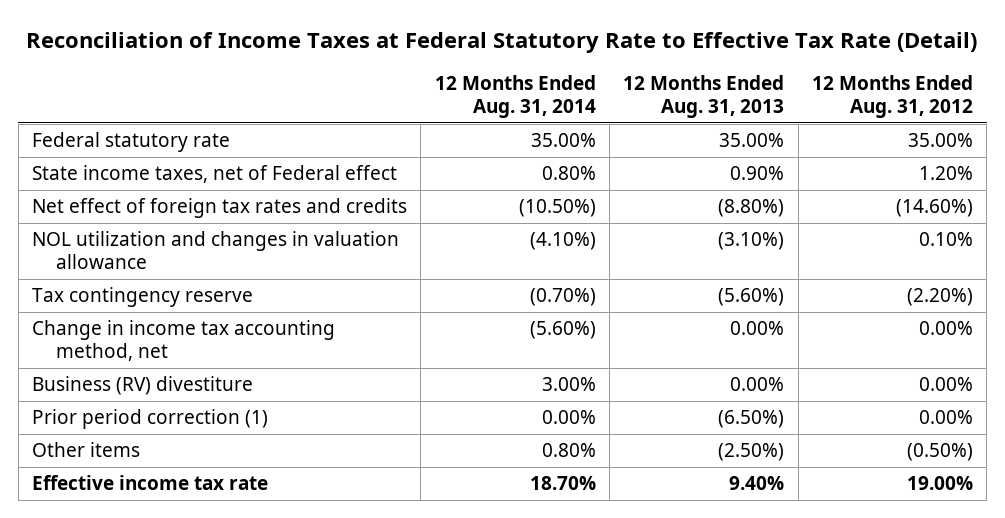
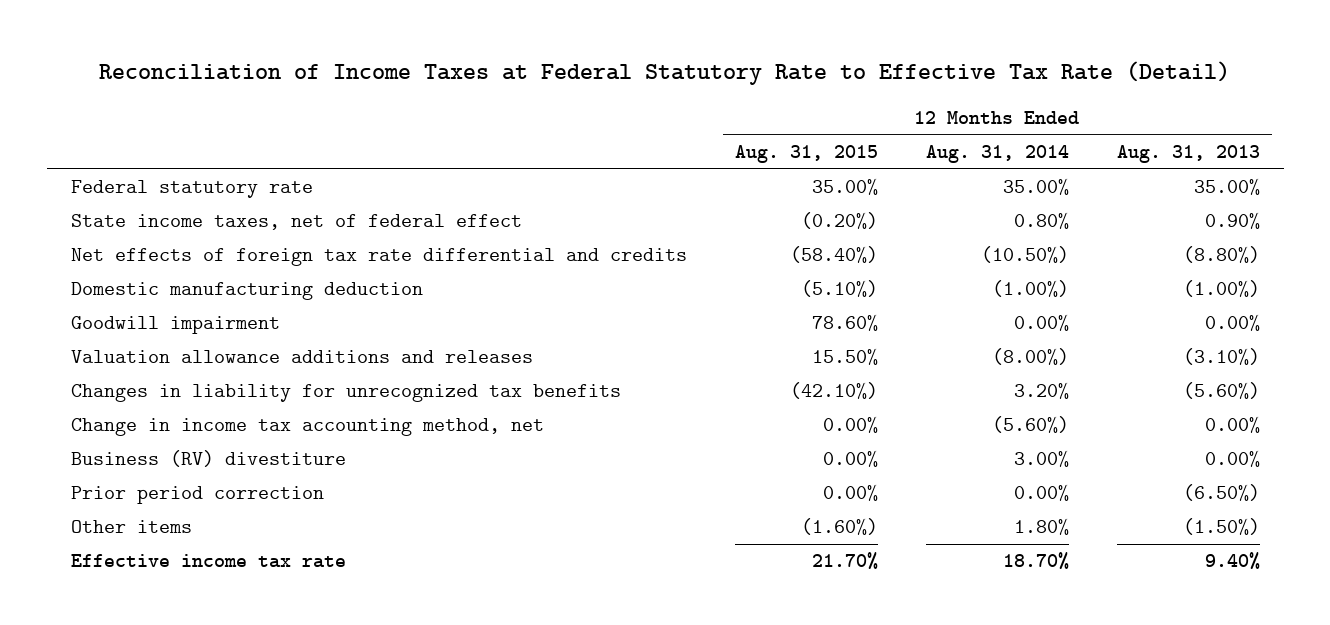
[811,75,973,119] 12 Months Ended Aug. 31, 2012 -> none
none -> [734,145,878,164] Aug. 31, 2015
[31,287,253,308] Tax contingency reserve -> none
[31,165,397,184] State income taxes, net of Federal effect -> [70,214,522,231] State income taxes, net of federal effect
[31,198,407,219] Net effect of foreign tax rates and credits -> [70,248,687,267] Net effects of foreign tax rate differential and credits
none -> [70,282,423,301] Domestic manufacturing deduction
none -> [70,316,280,335] Goodwill impairment
[31,231,399,270] NOL utilization and changes in valuation allowance -> [70,350,533,364] Valuation allowance additions and releases
[529,232,596,251] (4.10%) -> [991,348,1069,366] (8.00%)
none -> [70,384,621,403] Changes in liability for unrecognized tax benefits
[31,409,268,430] Prior period correction (1) -> [70,486,324,505] Prior period correction
[541,443,596,458] 0.80% -> [1013,518,1069,536] 1.80%
[718,443,785,462] (2.50%) -> [1182,518,1260,536] (1.50%)

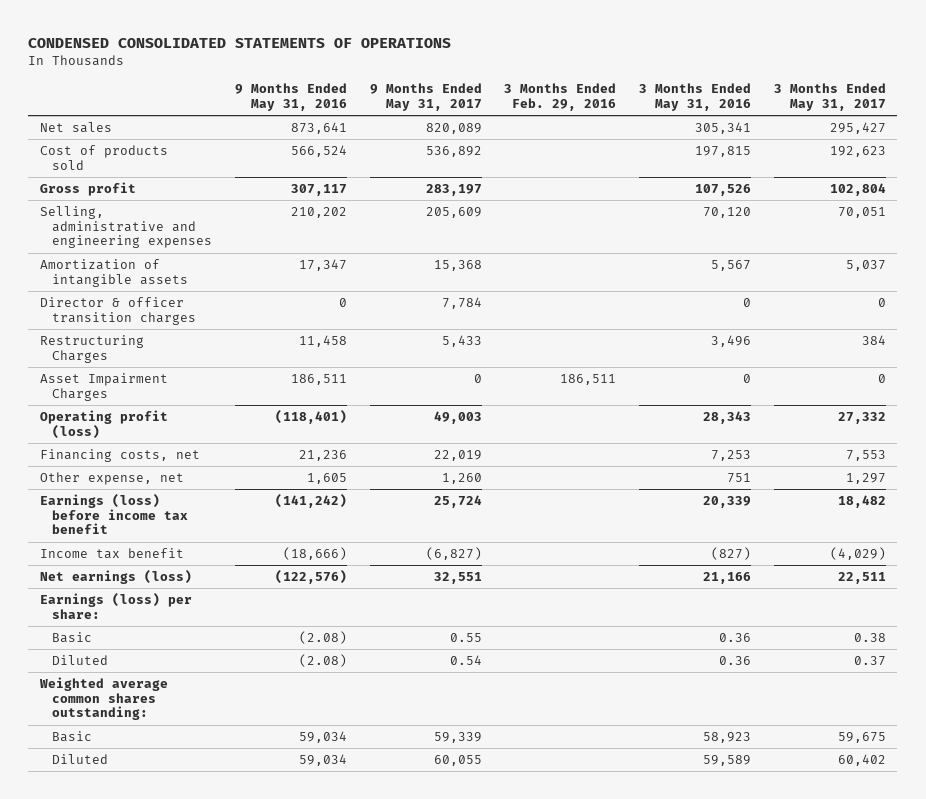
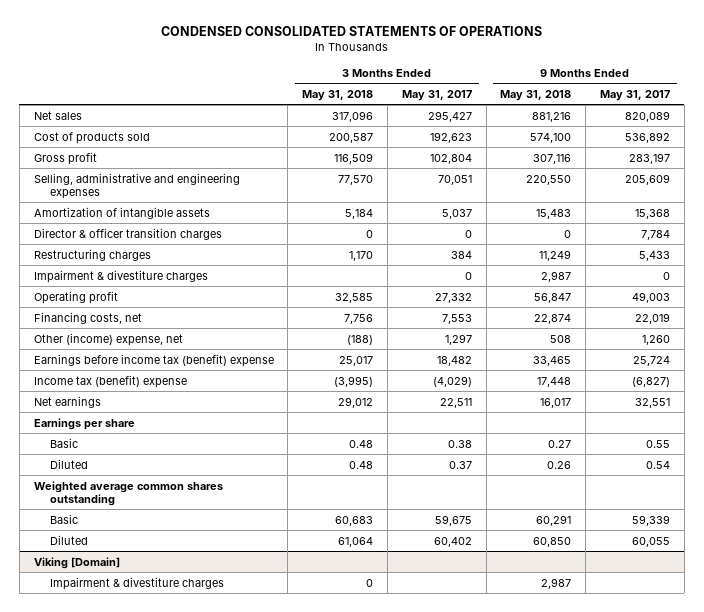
[234,83,347,111] 9 Months Ended May 31, 2016 -> none
[504,83,617,111] 3 Months Ended Feb. 29, 2016 -> none
[639,83,752,111] 3 Months Ended May 31, 2016 -> none
none -> [302,89,374,101] May 31, 2018
none -> [500,89,572,101] May 31, 2018
[39,334,144,363] Restructuring Charges -> [33,248,151,261] Restructuring charges
[39,372,168,401] Asset Impairment Charges -> [33,269,208,283] Impairment & divestiture charges
[39,409,168,439] Operating profit (loss) -> [33,290,118,304] Operating profit
[39,471,184,485] Other expense, net -> [33,332,183,346] Other (income) expense, net
[39,493,188,535] Earnings (loss) before income tax benefit -> [33,353,274,367] Earnings before income tax (benefit) expense
[39,547,184,559] Income tax benefit -> [33,374,187,388] Income tax (benefit) expense
[39,569,192,584] Net earnings (loss) -> [33,395,101,408] Net earnings
[39,592,192,619] Earnings (loss) per share: -> [33,417,135,430] Earnings per share
[38,676,168,721] Weighted average common shares outstanding: -> [33,480,223,506] Weighted average common shares outstanding
none -> [33,556,120,569] Viking [Domain]
none -> [49,576,224,590] Impairment & divestiture charges

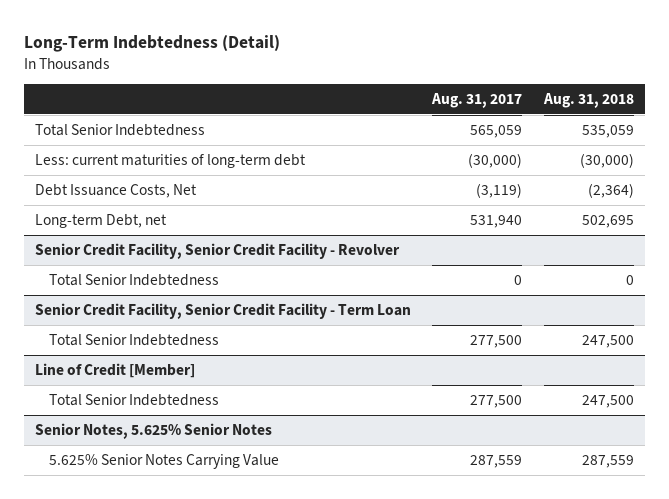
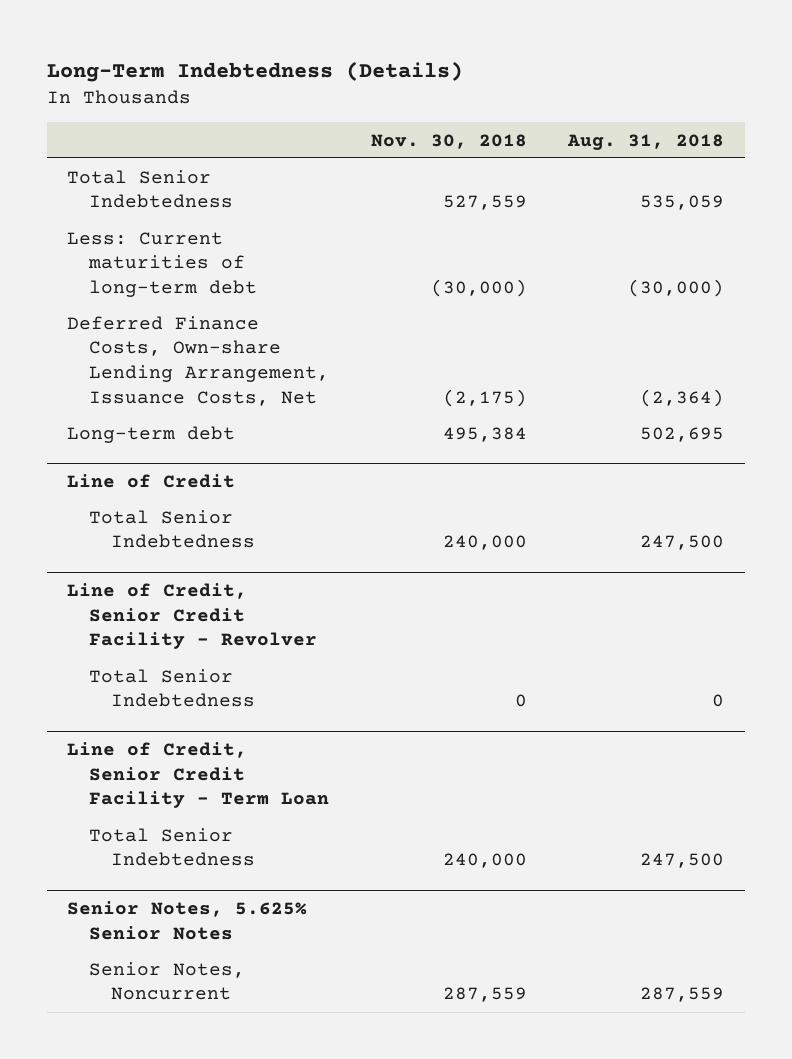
[24,35,281,53] Long-Term Indebtedness (Detail) -> [46,60,463,82] Long-Term Indebtedness (Details)
[431,93,523,109] Aug. 31, 2017 -> none
none -> [370,133,527,149] Nov. 30, 2018
[34,242,400,259] Senior Credit Facility, Senior Credit Facility - Revolver -> none
[49,273,220,286] Total Senior Indebtedness -> none
[34,302,411,319] Senior Credit Facility, Senior Credit Facility - Term Loan -> none
[34,153,306,168] Less: current maturities of long-term debt -> [67,231,258,298] Less: Current maturities of long-term debt
[34,183,197,198] Debt Issuance Costs, Net -> [67,315,330,406] Deferred Finance Costs, Own-share Lending Arrangement, Issuance Costs, Net
[34,213,167,228] Long-term Debt, net -> [67,425,236,443] Long-term debt
none -> [67,473,236,488] Line of Credit
[34,362,195,378] Line of Credit [Member] -> none
none -> [67,582,318,650] Line of Credit, Senior Credit Facility - Revolver
none -> [89,668,256,708] Total Senior Indebtedness
none -> [67,741,330,809] Line of Credit, Senior Credit Facility - Term Loan
[49,453,280,469] 5.625% Senior Notes Carrying Value -> [89,961,246,1001] Senior Notes, Noncurrent

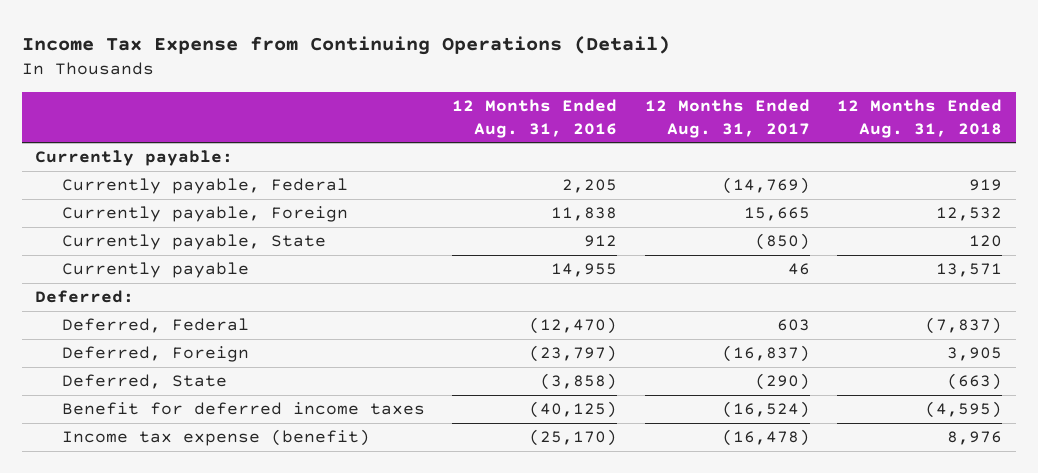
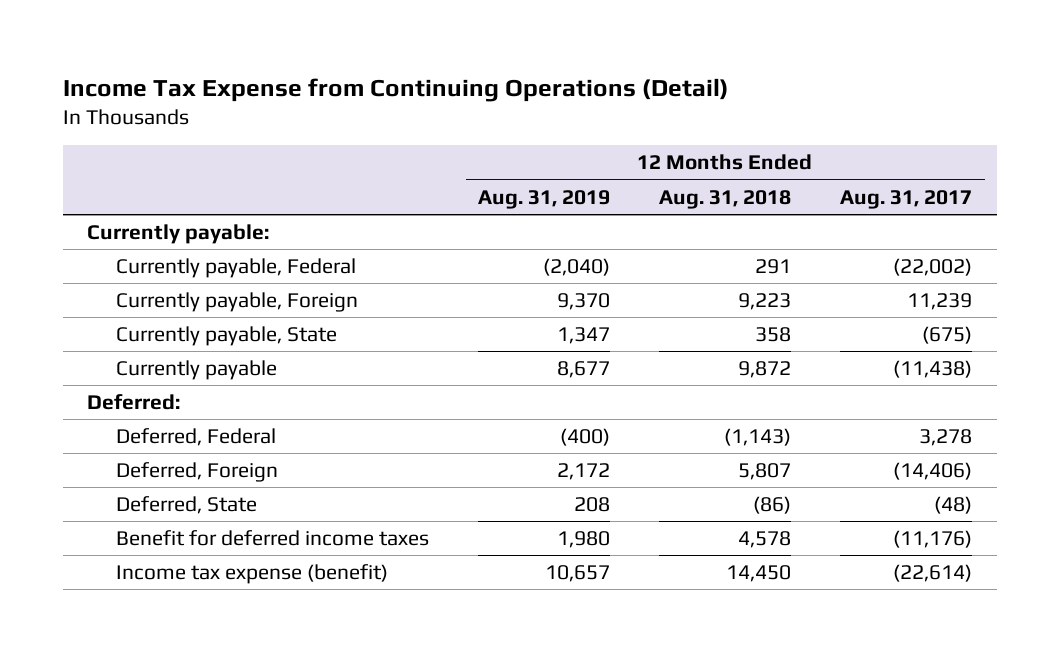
[452,99,618,138] 12 Months Ended Aug. 31, 2016 -> none
none -> [478,189,611,209] Aug. 31, 2019
[721,177,810,195] (14,769) -> [893,258,973,277] (22,002)
[969,179,1003,192] 919 -> [755,259,792,275] 291
[743,207,810,222] 15,665 -> [907,293,973,311] 11,239
[936,207,1003,222] 12,532 -> [738,293,792,311] 9,223
[754,233,810,251] (850) -> [922,326,973,345] (675)
[969,235,1003,248] 120 -> [755,327,792,343] 358
[787,263,810,276] 46 -> [893,360,973,379] (11,438)
[936,263,1003,278] 13,571 -> [738,361,792,379] 9,872
[776,319,810,332] 603 -> [919,429,973,447] 3,278
[925,317,1003,335] (7,837) -> [724,428,792,447] (1,143)
[721,345,810,363] (16,837) -> [893,462,973,481] (14,406)
[947,347,1003,362] 3,905 -> [738,463,792,481] 5,807
[754,373,810,391] (290) -> [934,496,973,515] (48)
[947,373,1003,391] (663) -> [753,496,792,515] (86)
[721,401,810,419] (16,524) -> [893,530,973,549] (11,176)
[925,401,1003,419] (4,595) -> [738,531,792,549] 4,578
[721,429,810,447] (16,478) -> [893,564,973,583] (22,614)
[947,431,1003,446] 8,976 -> [726,565,792,583] 14,450

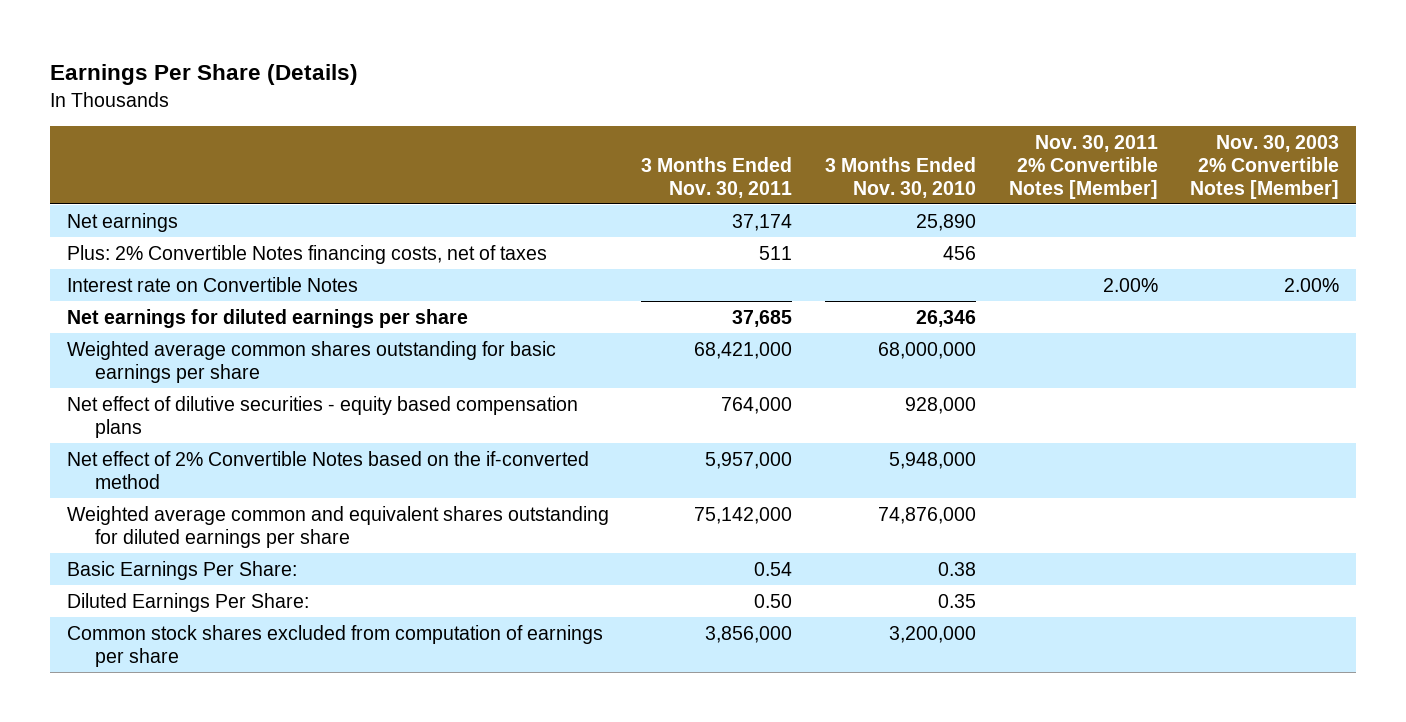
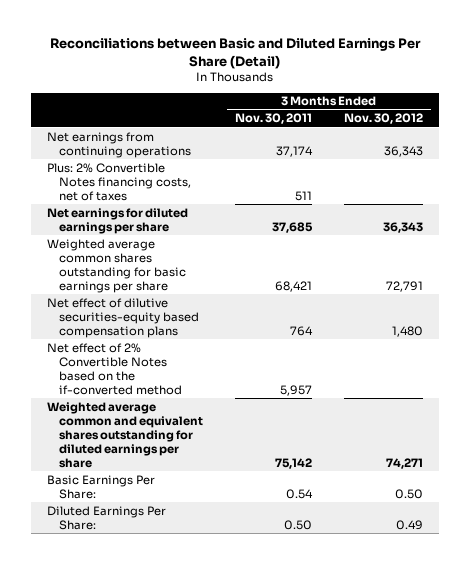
[50,64,359,86] Earnings Per Share (Details) -> [49,38,421,70] Reconciliations between Basic and Diluted Earnings Per Share (Detail)
[824,156,976,198] 3 Months Ended Nov. 30, 2010 -> none
[1008,134,1158,199] Nov. 30, 2011 2% Convertible Notes [Member] -> none
[1190,134,1340,199] Nov. 30, 2003 2% Convertible Notes [Member] -> none
none -> [344,113,424,125] Nov. 30, 2012
[66,212,178,232] Net earnings -> [46,131,191,158] Net earnings from continuing operations
[66,276,358,292] Interest rate on Convertible Notes -> none
[694,341,793,359] 68,421,000 -> [275,280,313,292] 68,421
[66,395,578,438] Net effect of dilutive securities - equity based compensation plans -> [46,297,199,338] Net effect of dilutive securities-equity based compensation plans
[721,396,793,414] 764,000 -> [290,325,314,336] 764
[705,451,793,469] 5,957,000 -> [280,384,313,396] 5,957
[694,506,793,524] 75,142,000 -> [275,457,313,469] 75,142
[66,624,603,667] Common stock shares excluded from computation of earnings per share -> none

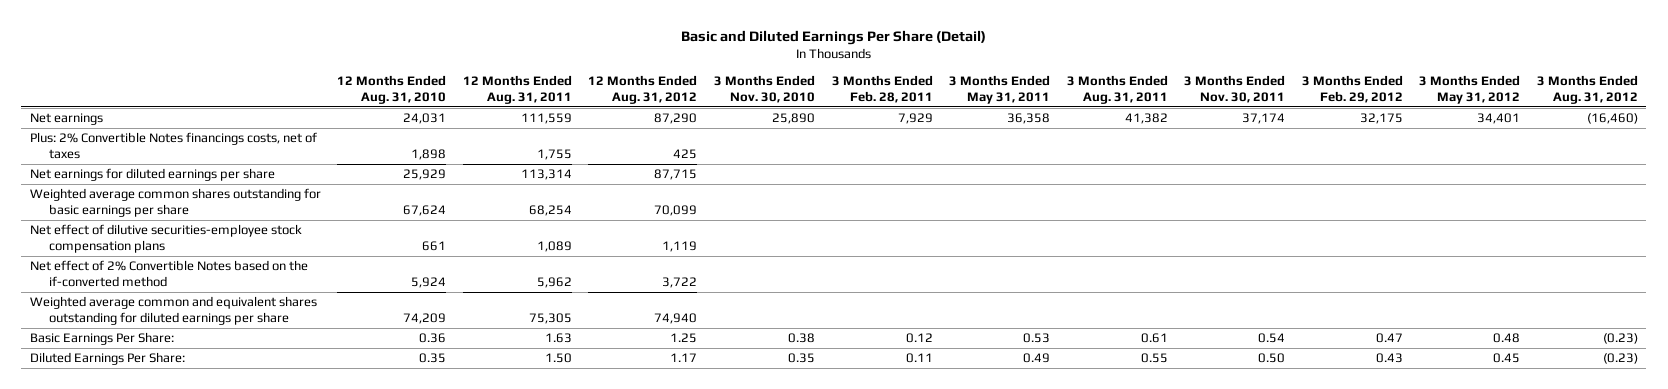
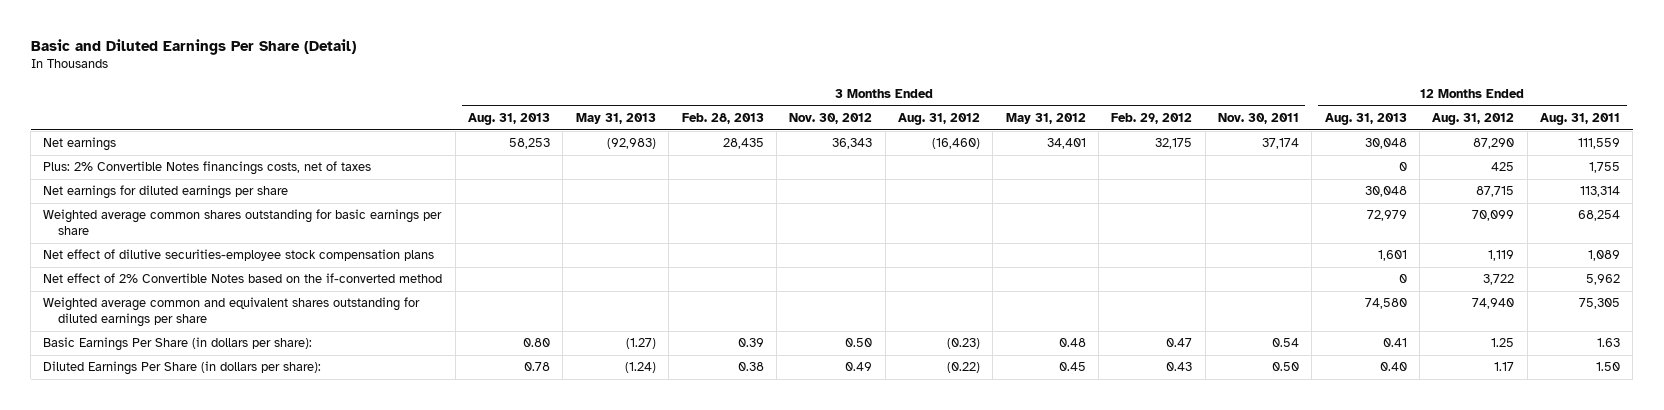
[337,75,447,104] 12 Months Ended Aug. 31, 2010 -> none
[713,75,815,103] 3 Months Ended Nov. 30, 2010 -> none
[831,75,933,103] 3 Months Ended Feb. 28, 2011 -> none
[949,75,1051,104] 3 Months Ended May 31, 2011 -> none
[1066,75,1168,104] 3 Months Ended Aug. 31, 2011 -> none
none -> [468,112,551,125] Aug. 31, 2013
none -> [575,112,656,124] May 31, 2013
none -> [681,112,764,124] Feb. 28, 2013
none -> [789,112,873,124] Nov. 30, 2012
none -> [1324,112,1407,125] Aug. 31, 2013
[29,332,174,346] Basic Earnings Per Share: -> [43,337,313,352] Basic Earnings Per Share (in dollars per share):
[29,352,185,366] Diluted Earnings Per Share: -> [43,361,322,376] Diluted Earnings Per Share (in dollars per share):
[1603,353,1639,365] (0.23) -> [946,362,980,374] (0.22)

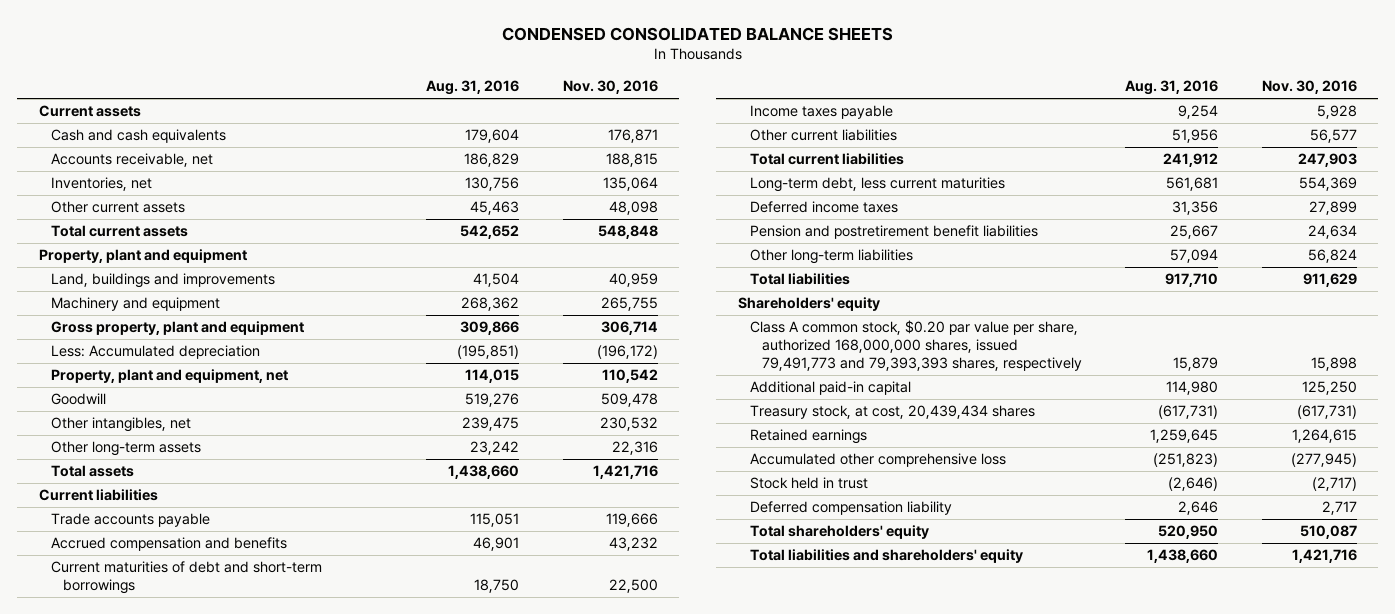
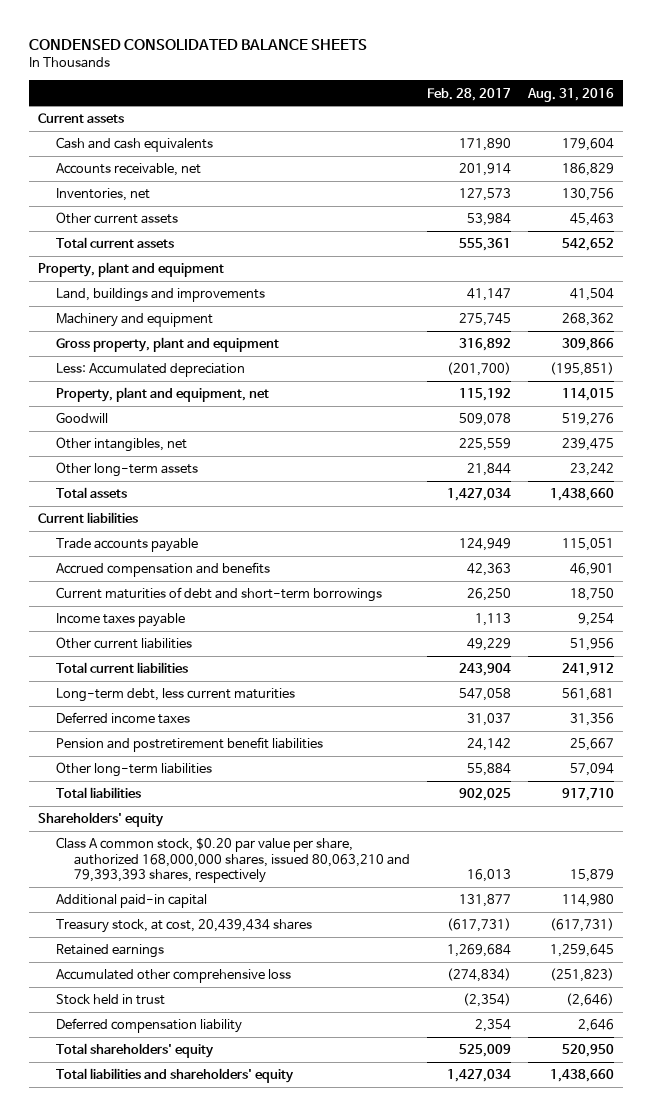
[562,80,658,95] Nov. 30, 2016 -> none
none -> [426,87,511,101] Feb. 28, 2017
[749,320,1082,372] Class A common stock, $0.20 par value per share, authorized 168,000,000 shares, issued 79,491,773 and 79,393,393 shares, respectively -> [55,837,410,883] Class A common stock, $0.20 par value per share, authorized 168,000,000 shares, issued 80,063,210 and 79,393,393 shares, respectively

